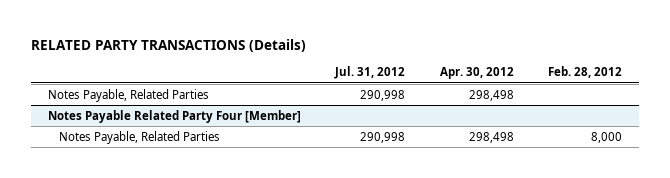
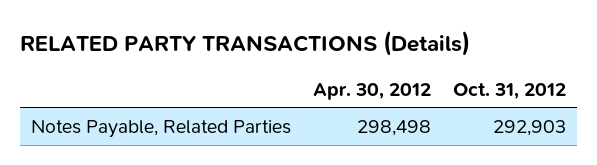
[334,66,406,80] Jul. 31, 2012 -> none
[547,66,622,79] Feb. 28, 2012 -> none
none -> [453,82,567,99] Oct. 31, 2012
[48,109,302,123] Notes Payable Related Party Four [Member] -> none
[59,130,221,144] Notes Payable, Related Parties -> none

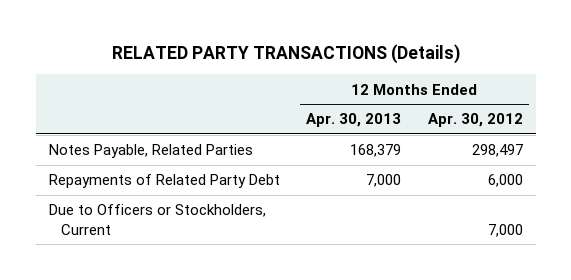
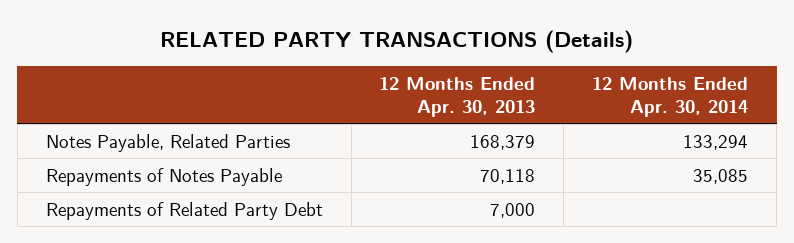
[427,113,523,128] Apr. 30, 2012 -> none
none -> [592,76,749,118] 12 Months Ended Apr. 30, 2014
none -> [45,167,282,186] Repayments of Notes Payable
[48,204,266,235] Due to Officers or Stockholders, Current -> none

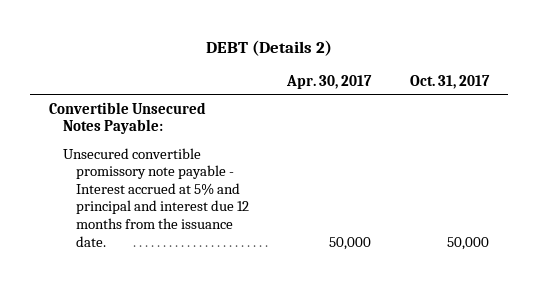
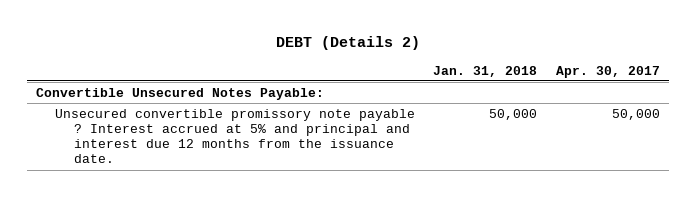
[409,74,490,89] Oct. 31, 2017 -> none
none -> [433,65,538,77] Jan. 31, 2018
[62,147,249,247] Unsecured convertible promissory note payable - Interest accrued at 5% and principal and interest due 12 months from the issuance date. -> [54,108,415,164] Unsecured convertible promissory note payable ? Interest accrued at 5% and principal and interest due 12 months from the issuance date.

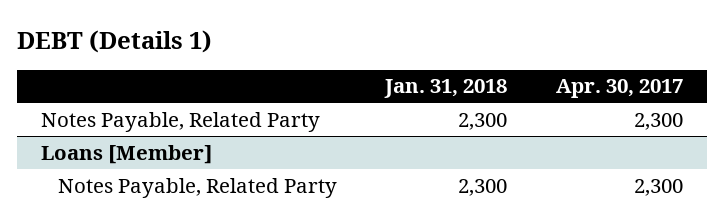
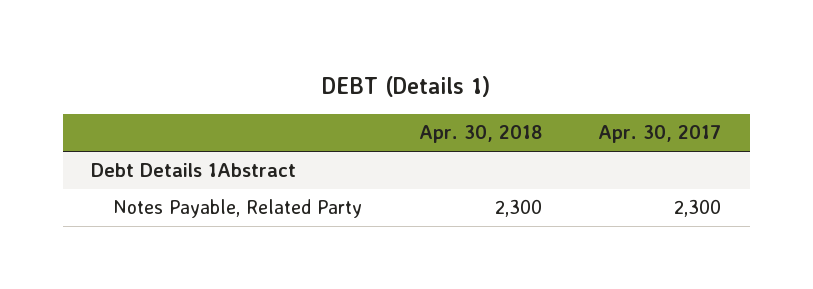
[384,79,508,99] Jan. 31, 2018 -> none
none -> [418,125,542,144] Apr. 30, 2018
[40,111,320,132] Notes Payable, Related Party -> none
[40,144,212,164] Loans [Member] -> none
none -> [91,163,297,178] Debt Details 1Abstract

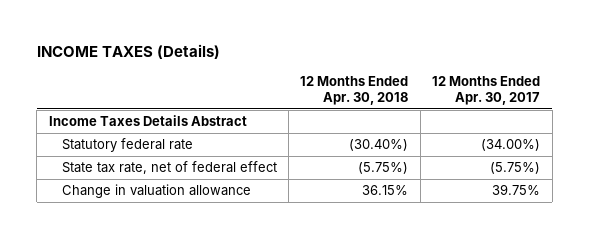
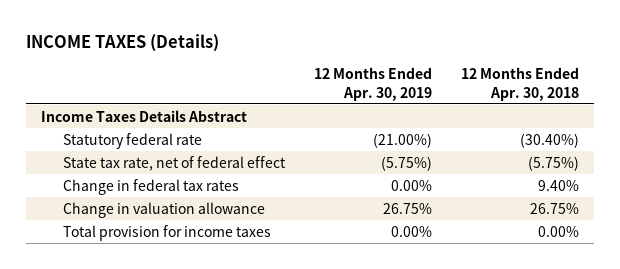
[432,76,541,106] 12 Months Ended Apr. 30, 2017 -> none
none -> [314,67,433,101] 12 Months Ended Apr. 30, 2019
none -> [63,178,240,195] Change in federal tax rates
[362,185,409,196] 36.15% -> [530,202,580,214] 26.75%
none -> [63,224,272,241] Total provision for income taxes

